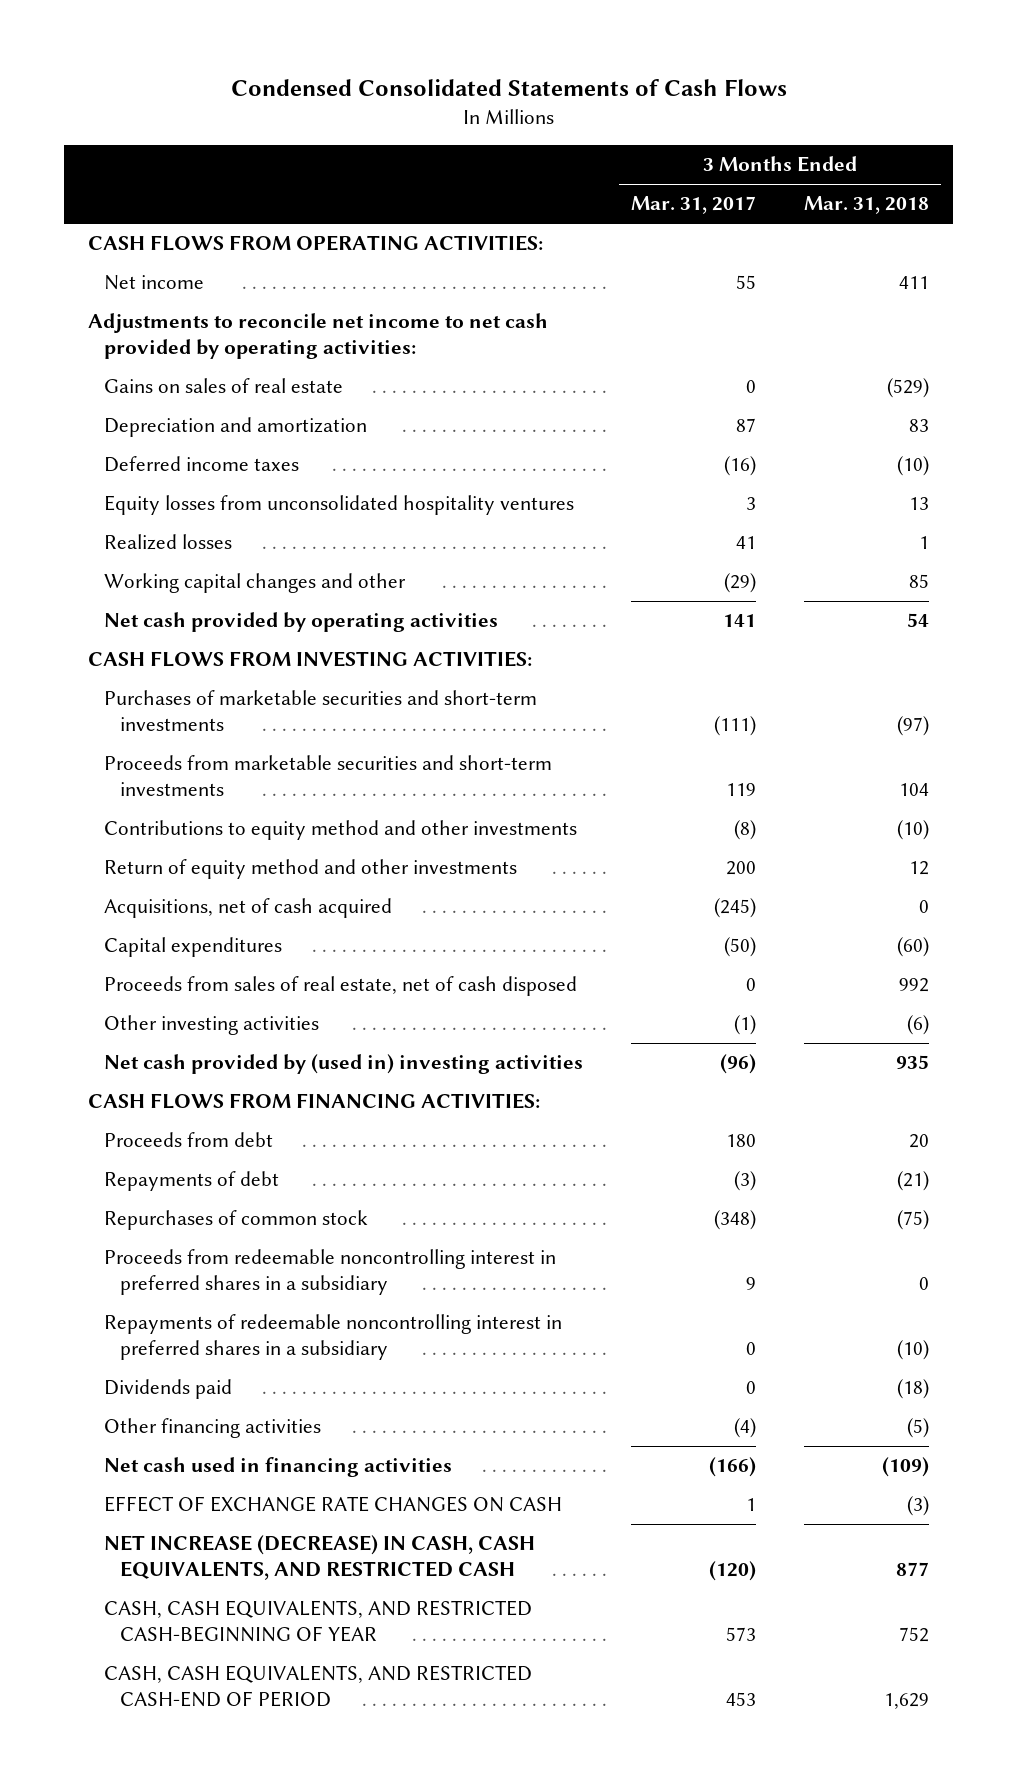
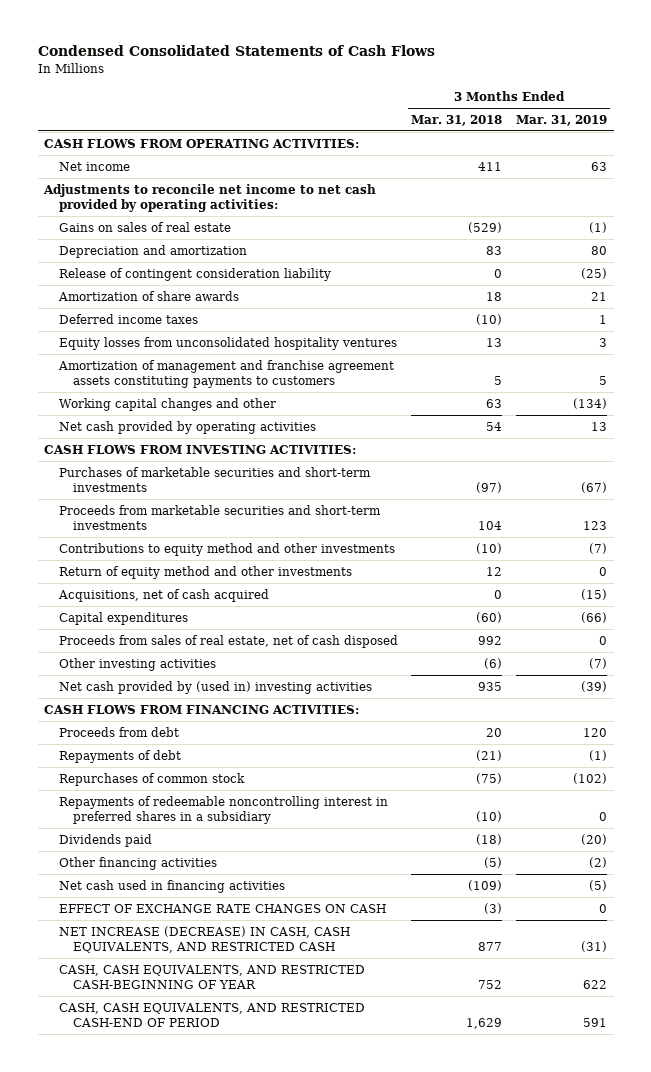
[631,196,757,215] Mar. 31, 2017 -> none
none -> [515,114,607,126] Mar. 31, 2019
none -> [58,267,331,281] Release of contingent consideration liability
none -> [57,290,239,301] Amortization of share awards
[103,534,232,551] Realized losses -> none
none -> [57,359,394,388] Amortization of management and franchise agreement assets constituting payments to customers
[909,574,930,589] 85 -> [486,398,503,408] 63
[103,1249,556,1295] Proceeds from redeemable noncontrolling interest in preferred shares in a subsidiary -> none

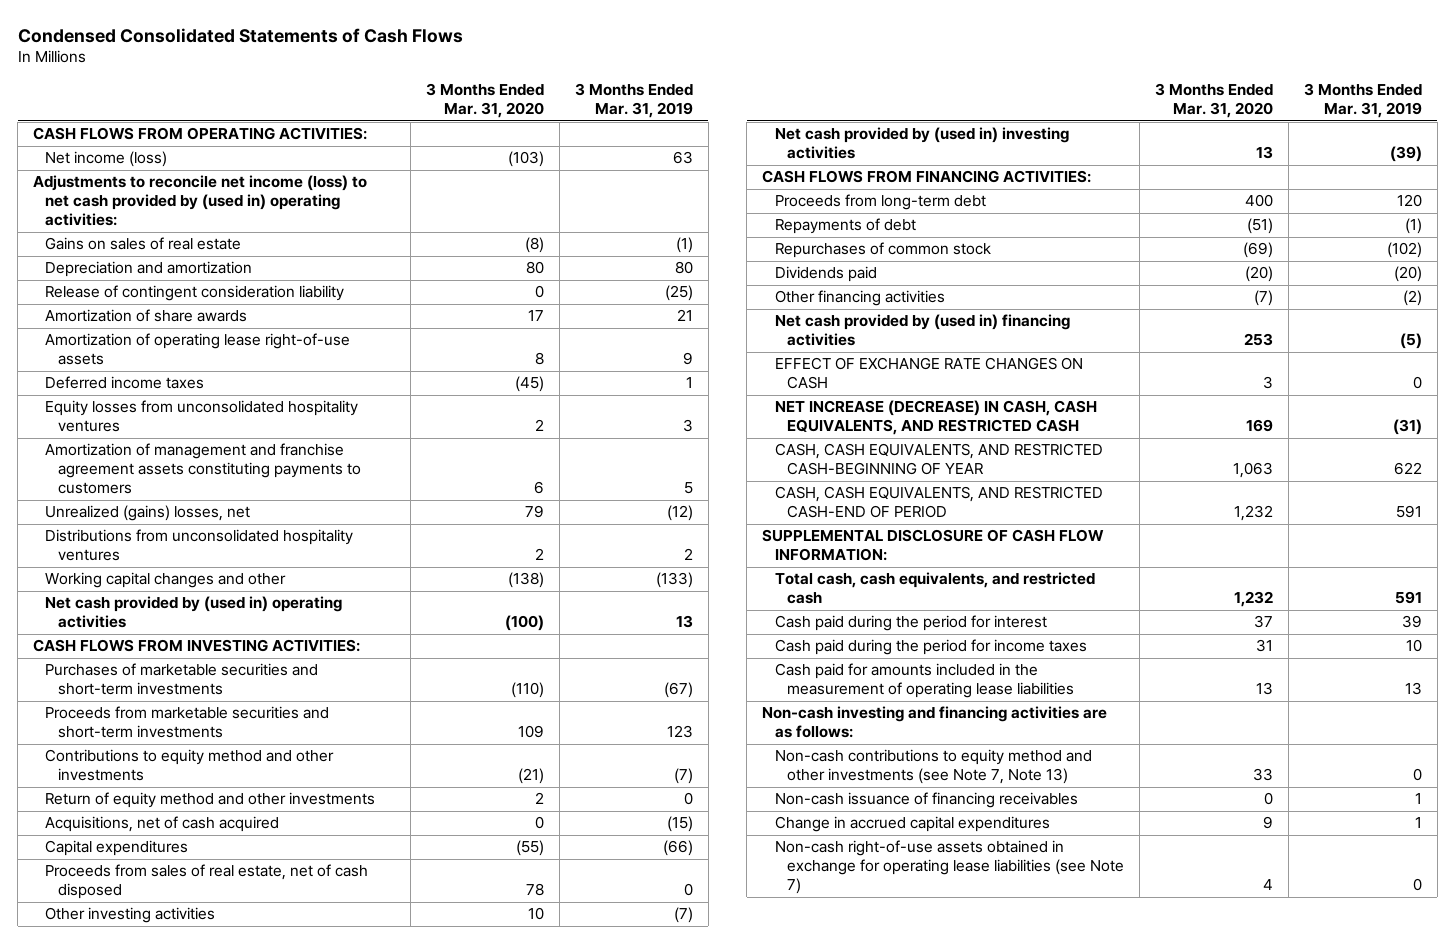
[411,114,503,126] Mar. 31, 2018 -> none
none -> [425,83,544,119] 3 Months Ended Mar. 31, 2020
[58,161,130,171] Net income -> [45,151,168,168] Net income (loss)
[43,183,377,212] Adjustments to reconcile net income to net cash provided by operating activities: -> [33,175,368,227] Adjustments to reconcile net income (loss) to net cash provided by (used in) operating activities:
none -> [45,333,351,366] Amortization of operating lease right-of-use assets
none -> [45,505,251,522] Unrealized (gains) losses, net
none -> [45,529,354,562] Distributions from unconsolidated hospitality ventures
[572,397,607,409] (134) -> [655,572,693,589] (133)
[58,420,316,434] Net cash provided by operating activities -> [45,596,343,629] Net cash provided by (used in) operating activities
[58,726,179,737] Proceeds from debt -> [774,194,986,211] Proceeds from long-term debt
[58,795,388,824] Repayments of redeemable noncontrolling interest in preferred shares in a subsidiary -> none
[58,879,285,893] Net cash used in financing activities -> [774,314,1070,347] Net cash provided by (used in) financing activities
none -> [762,529,1105,562] SUPPLEMENTAL DISCLOSURE OF CASH FLOW INFORMATION:
none -> [774,572,1095,605] Total cash, cash equivalents, and restricted cash
none -> [774,615,1047,632] Cash paid during the period for interest
none -> [774,639,1087,656] Cash paid during the period for income taxes
none -> [774,663,1074,699] Cash paid for amounts included in the measurement of operating lease liabilities
none -> [762,706,1108,739] Non-cash investing and financing activities are as follows:
none -> [774,749,1092,785] Non-cash contributions to equity method and other investments (see Note 7, Note 13)
none -> [774,792,1078,809] Non-cash issuance of financing receivables
none -> [774,816,1050,833] Change in accrued capital expenditures
none -> [774,840,1124,895] Non-cash right-of-use assets obtained in exchange for operating lease liabilities (see Note 7)

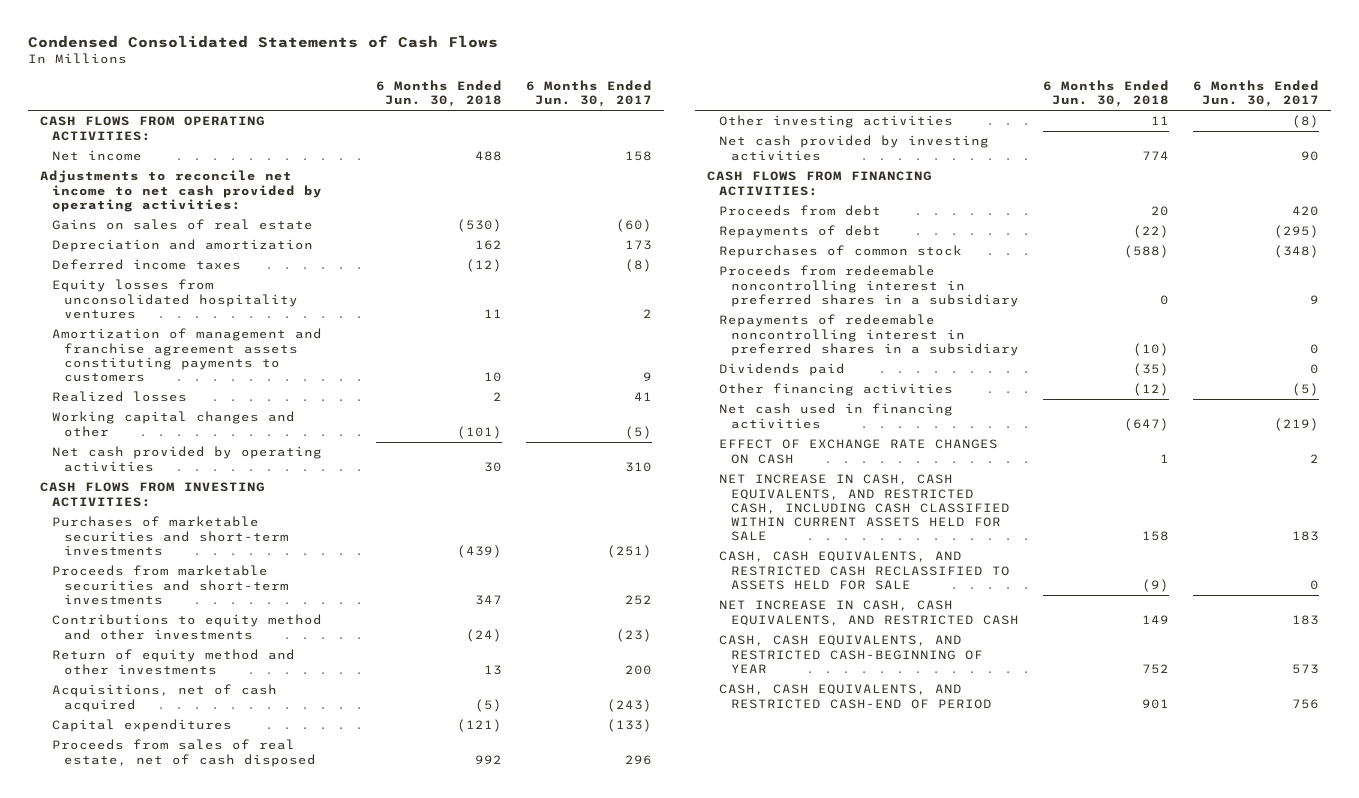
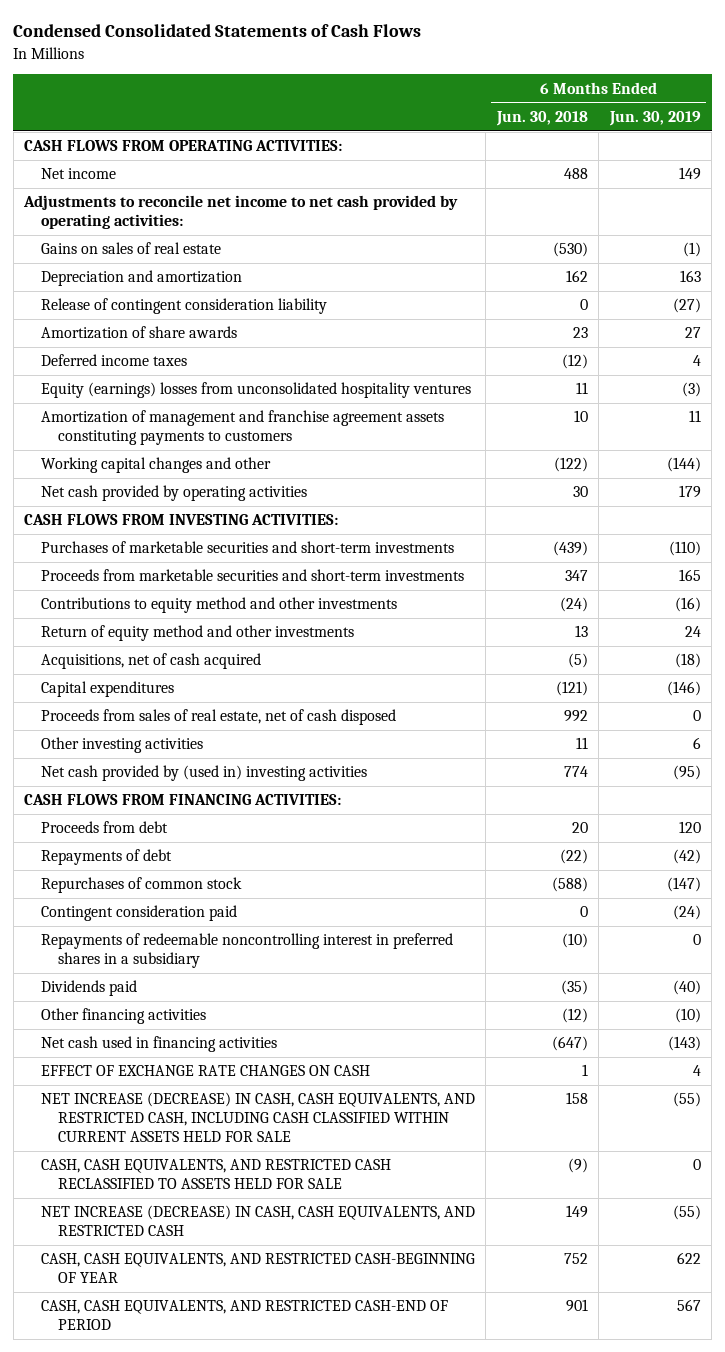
[526,80,653,108] 6 Months Ended Jun. 30, 2017 -> none
none -> [608,111,701,127] Jun. 30, 2019
none -> [41,298,328,315] Release of contingent consideration liability
none -> [41,326,238,340] Amortization of share awards
[52,279,299,319] Equity losses from unconsolidated hospitality ventures -> [41,382,472,399] Equity (earnings) losses from unconsolidated hospitality ventures
[52,391,188,403] Realized losses -> none
[457,425,503,439] (101) -> [553,457,588,473] (122)
[718,135,989,161] Net cash provided by investing activities -> [41,765,368,782] Net cash provided by (used in) investing activities
[718,265,1019,307] Proceeds from redeemable noncontrolling interest in preferred shares in a subsidiary -> none
none -> [41,905,238,922] Contingent consideration paid
[718,474,1010,541] NET INCREASE IN CASH, CASH EQUIVALENTS, AND RESTRICTED CASH, INCLUDING CASH CLASSIFIED WITHIN CURRENT ASSETS HELD FOR SALE -> [41,1092,476,1142] NET INCREASE (DECREASE) IN CASH, CASH EQUIVALENTS, AND RESTRICTED CASH, INCLUDING CASH CLASSIFIED WITHIN CURRENT ASSETS HELD FOR SALE
[718,600,1019,626] NET INCREASE IN CASH, CASH EQUIVALENTS, AND RESTRICTED CASH -> [41,1205,476,1237] NET INCREASE (DECREASE) IN CASH, CASH EQUIVALENTS, AND RESTRICTED CASH

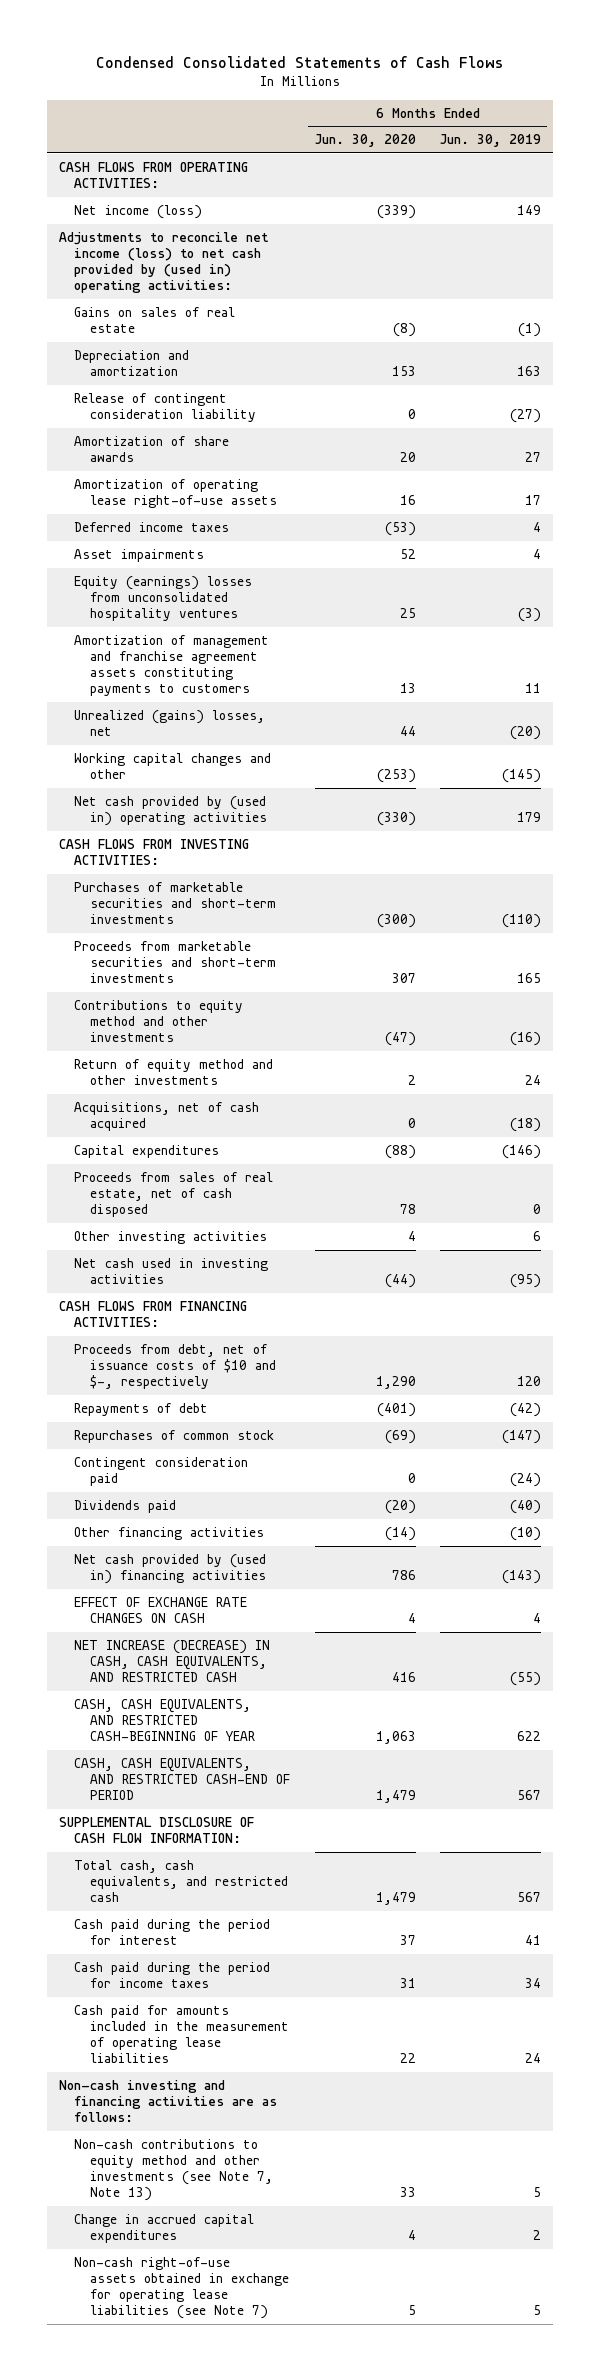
[495,111,588,127] Jun. 30, 2018 -> none
none -> [314,134,416,148] Jun. 30, 2020
[41,168,117,180] Net income -> [74,204,203,219] Net income (loss)
[22,195,458,230] Adjustments to reconcile net income to net cash provided by operating activities: -> [58,231,269,294] Adjustments to reconcile net income (loss) to net cash provided by (used in) operating activities:
none -> [74,478,278,509] Amortization of operating lease right-of-use assets
none -> [74,548,205,562] Asset impairments
none -> [74,709,266,737] Unrealized (gains) losses, net
[666,457,701,473] (144) -> [502,769,542,784] (145)
[41,485,308,502] Net cash provided by operating activities -> [74,795,268,827] Net cash provided by (used in) operating activities
[41,765,368,782] Net cash provided by (used in) investing activities -> [74,1257,269,1285] Net cash used in investing activities
[41,821,169,834] Proceeds from debt -> [74,1343,277,1390] Proceeds from debt, net of issuance costs of $10 and $-, respectively
[41,933,454,969] Repayments of redeemable noncontrolling interest in preferred shares in a subsidiary -> none
[41,1036,278,1053] Net cash used in financing activities -> [74,1553,267,1585] Net cash provided by (used in) financing activities
[41,1092,476,1142] NET INCREASE (DECREASE) IN CASH, CASH EQUIVALENTS, AND RESTRICTED CASH, INCLUDING CASH CLASSIFIED WITHIN CURRENT ASSETS HELD FOR SALE -> none
[41,1159,392,1190] CASH, CASH EQUIVALENTS, AND RESTRICTED CASH RECLASSIFIED TO ASSETS HELD FOR SALE -> none
none -> [58,1816,254,1844] SUPPLEMENTAL DISCLOSURE OF CASH FLOW INFORMATION:
none -> [74,1859,289,1903] Total cash, cash equivalents, and restricted cash
none -> [74,1918,271,1946] Cash paid during the period for interest
none -> [74,1961,271,1989] Cash paid during the period for income taxes
none -> [74,2004,290,2064] Cash paid for amounts included in the measurement of operating lease liabilities
none -> [58,2079,278,2123] Non-cash investing and financing activities are as follows:
none -> [74,2138,274,2202] Non-cash contributions to equity method and other investments (see Note 7, Note 13)
none -> [74,2213,255,2244] Change in accrued capital expenditures
none -> [74,2256,290,2320] Non-cash right-of-use assets obtained in exchange for operating lease liabilities (see Note 7)

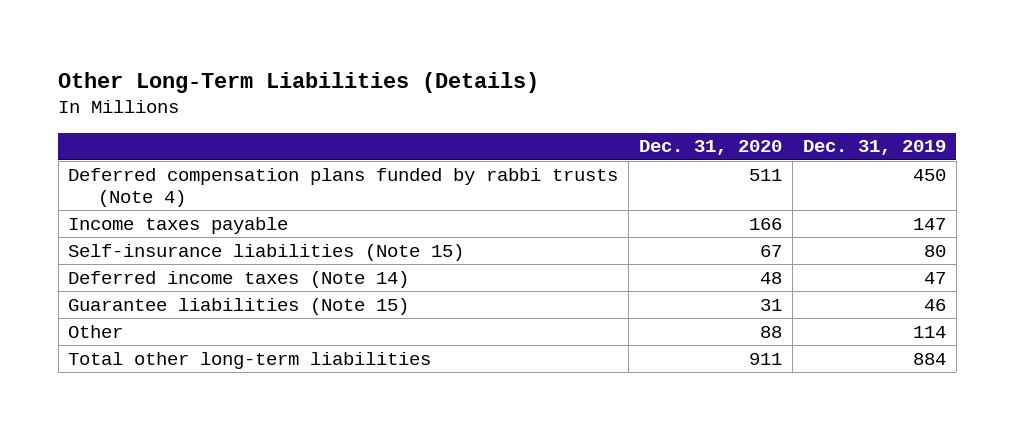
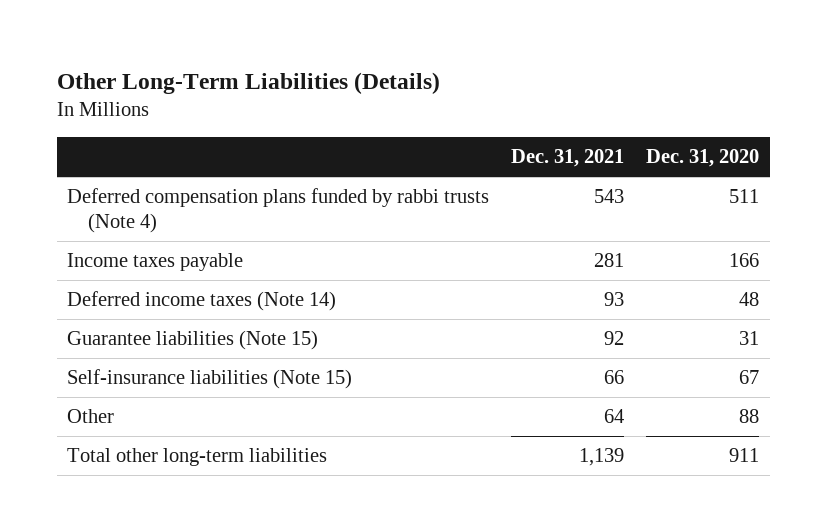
[803,140,947,156] Dec. 31, 2019 -> none
none -> [511,149,625,168] Dec. 31, 2021
[68,243,465,261] Self-insurance liabilities (Note 15) -> [67,369,353,390] Self-insurance liabilities (Note 15)

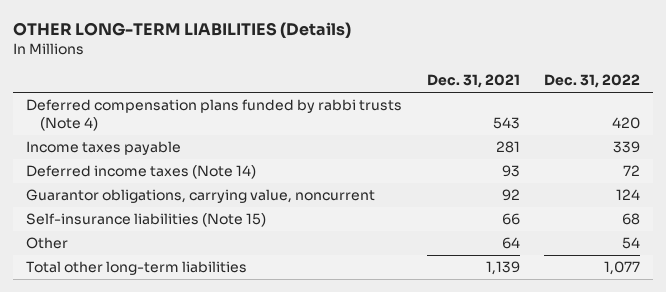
[56,71,440,94] Other Long-Term Liabilities (Details) -> [13,22,352,39] OTHER LONG-TERM LIABILITIES (Details)
[645,149,759,168] Dec. 31, 2020 -> none
none -> [544,74,641,89] Dec. 31, 2022
[67,330,319,351] Guarantee liabilities (Note 15) -> [25,189,375,204] Guarantor obligations, carrying value, noncurrent

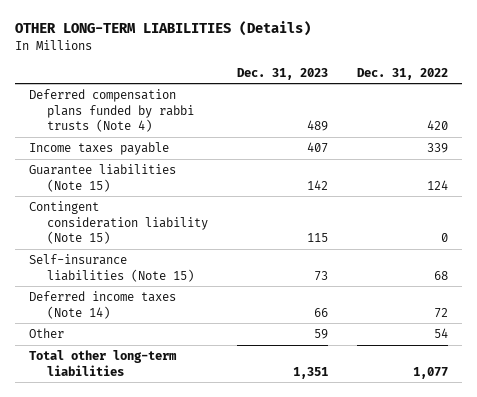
[426,74,520,89] Dec. 31, 2021 -> none
none -> [236,67,328,80] Dec. 31, 2023
[25,189,375,204] Guarantor obligations, carrying value, noncurrent -> [29,164,177,192] Guarantee liabilities (Note 15)
none -> [29,201,208,244] Contingent consideration liability (Note 15)
[25,165,256,180] Deferred income taxes (Note 14) -> [29,291,177,319] Deferred income taxes (Note 14)

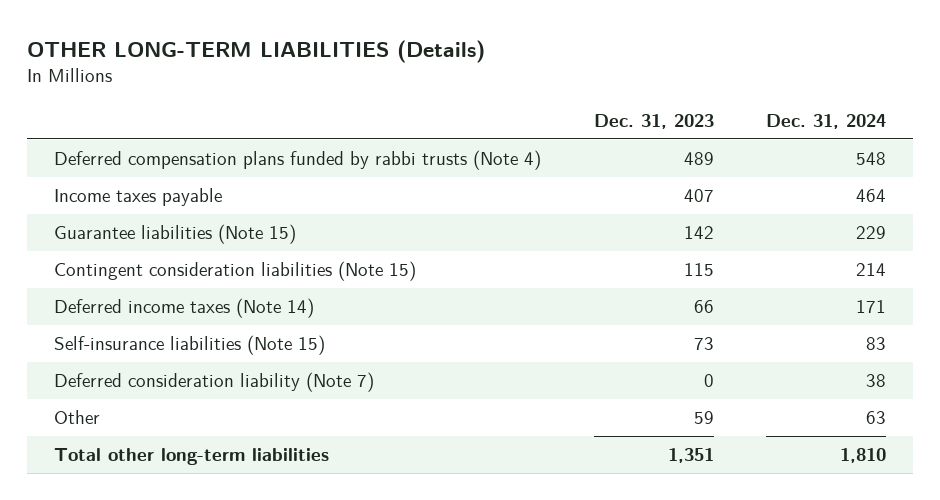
[356,67,448,80] Dec. 31, 2022 -> none
none -> [766,113,887,129] Dec. 31, 2024
[29,201,208,244] Contingent consideration liability (Note 15) -> [53,261,416,282] Contingent consideration liabilities (Note 15)
[29,254,194,282] Self-insurance liabilities (Note 15) -> [53,335,325,356] Self-insurance liabilities (Note 15)
none -> [53,372,374,393] Deferred consideration liability (Note 7)

